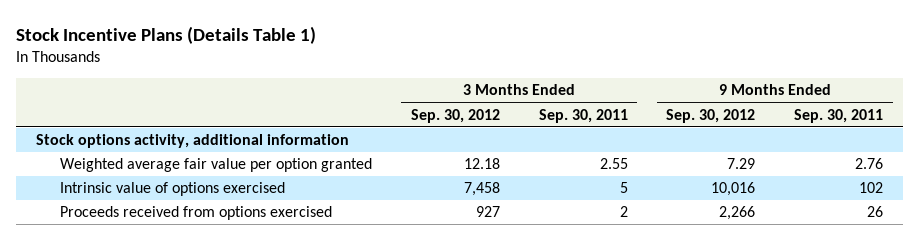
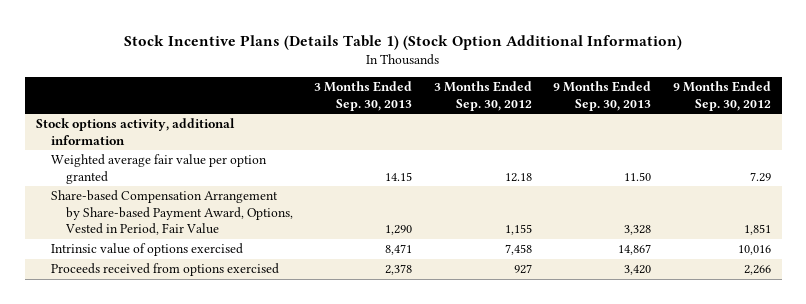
[16,25,317,44] Stock Incentive Plans (Details Table 1) -> [124,34,683,50] Stock Incentive Plans (Details Table 1) (Stock Option Additional Information)
[538,108,628,123] Sep. 30, 2011 -> none
[794,108,884,123] Sep. 30, 2011 -> none
none -> [314,81,413,111] 3 Months Ended Sep. 30, 2013
none -> [553,81,652,111] 9 Months Ended Sep. 30, 2013
none -> [50,190,293,235] Share-based Compensation Arrangement by Share-based Payment Award, Options, Vested in Period, Fair Value

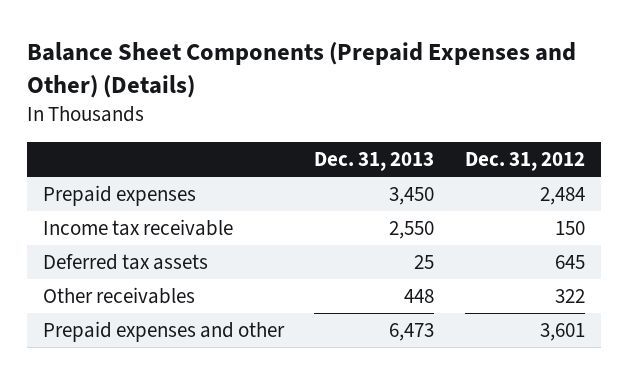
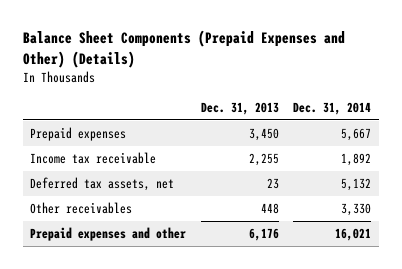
[465,152,586,172] Dec. 31, 2012 -> none
none -> [293,101,372,115] Dec. 31, 2014
[389,220,435,239] 2,550 -> [248,152,279,166] 2,255
[42,253,208,270] Deferred tax assets -> [30,176,175,191] Deferred tax assets, net
[414,254,435,269] 25 -> [266,177,279,189] 23
[389,322,435,341] 6,473 -> [248,227,279,241] 6,176

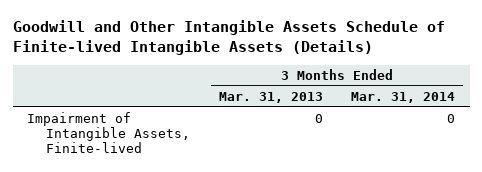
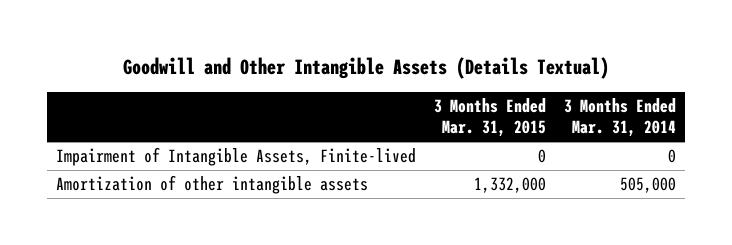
[12,20,445,55] Goodwill and Other Intangible Assets Schedule of Finite-lived Intangible Assets (Details) -> [122,57,609,80] Goodwill and Other Intangible Assets (Details Textual)
[218,91,323,103] Mar. 31, 2013 -> none
none -> [433,97,546,138] 3 Months Ended Mar. 31, 2015
none -> [55,174,368,194] Amortization of other intangible assets

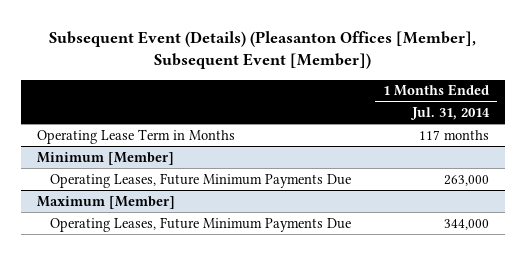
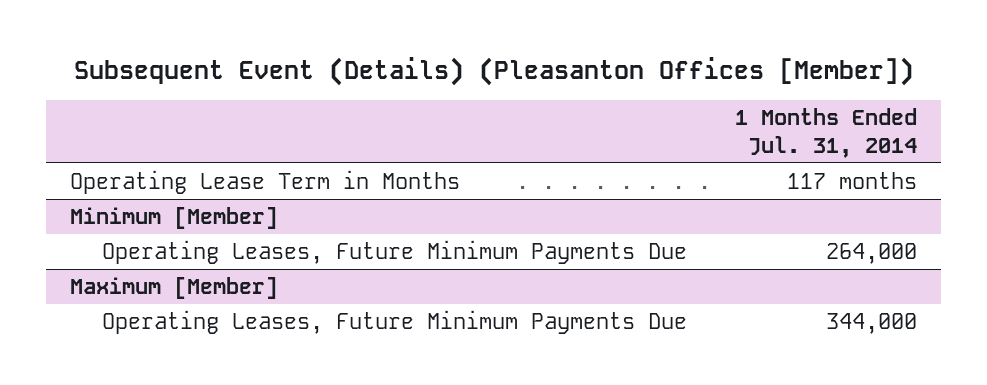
[49,31,477,70] Subsequent Event (Details) (Pleasanton Offices [Member], Subsequent Event [Member]) -> [73,57,914,87] Subsequent Event (Details) (Pleasanton Offices [Member])
[444,174,490,186] 263,000 -> [826,242,918,264] 264,000

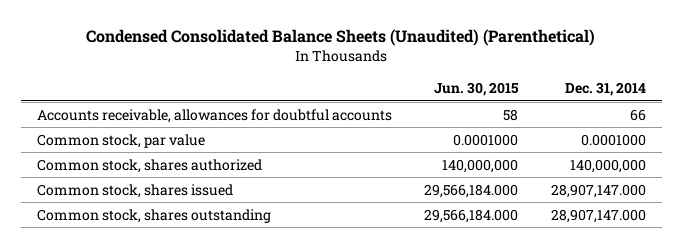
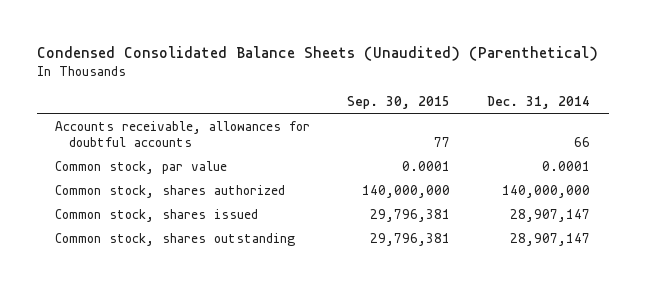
[434,81,520,96] Jun. 30, 2015 -> none
none -> [347,95,451,109] Sep. 30, 2015
[580,133,646,146] 0.0001000 -> [542,160,591,171] 0.0001
[550,183,646,198] 28,907,147.000 -> [510,208,591,222] 28,907,147
[550,208,646,223] 28,907,147.000 -> [510,232,591,246] 28,907,147

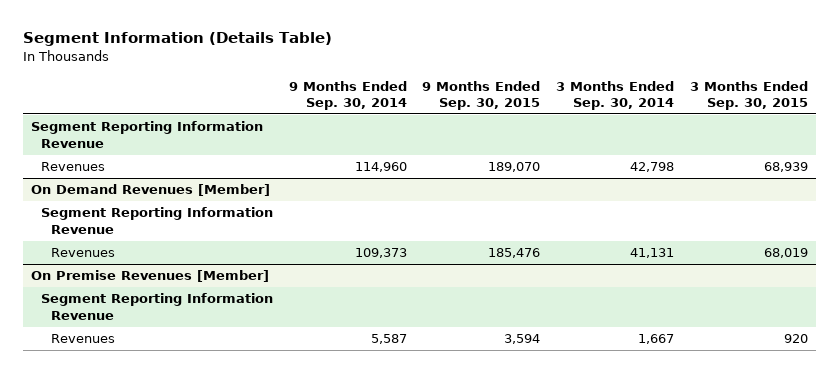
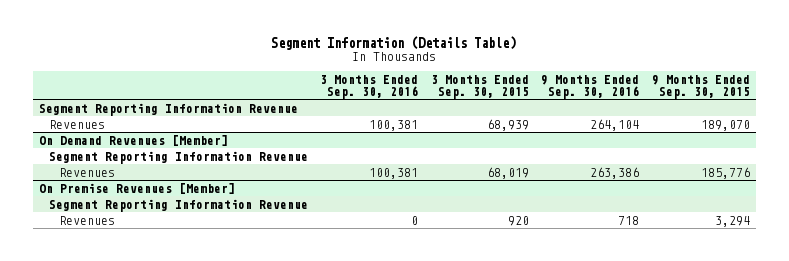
[288,80,407,111] 9 Months Ended Sep. 30, 2014 -> none
[556,80,675,111] 3 Months Ended Sep. 30, 2014 -> none
none -> [320,74,419,99] 3 Months Ended Sep. 30, 2016
none -> [541,74,640,99] 9 Months Ended Sep. 30, 2016
[488,248,541,259] 185,476 -> [700,166,750,179] 185,776
[504,334,541,345] 3,594 -> [714,215,750,227] 3,294

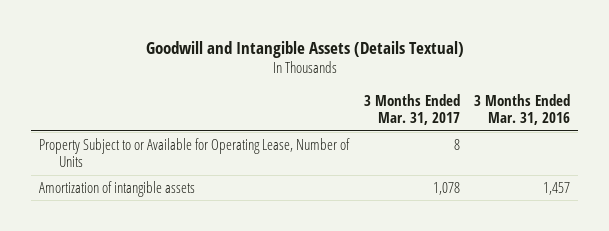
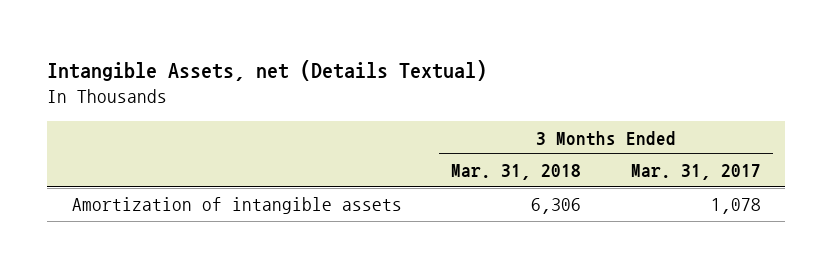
[145,40,464,58] Goodwill and Intangible Assets (Details Textual) -> [47,59,488,81] Intangible Assets, net (Details Textual)
[474,93,571,126] 3 Months Ended Mar. 31, 2016 -> none
none -> [451,164,582,181] Mar. 31, 2018
[38,137,350,168] Property Subject to or Available for Operating Lease, Number of Units -> none

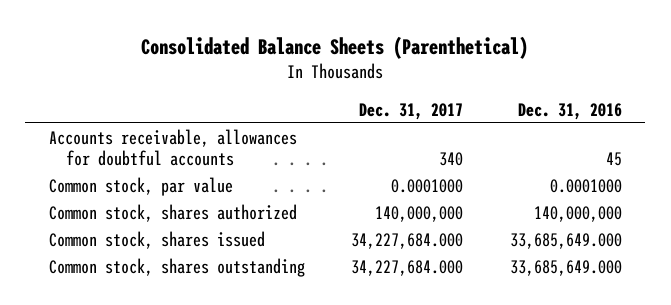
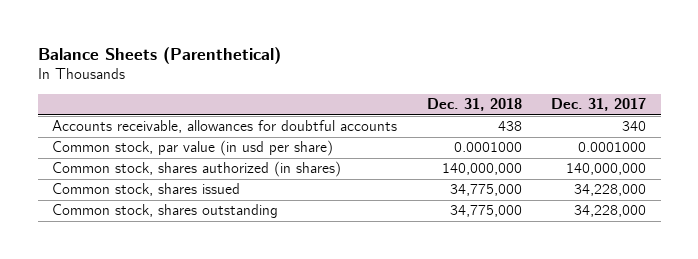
[141,35,529,59] Consolidated Balance Sheets (Parenthetical) -> [37,47,281,65] Balance Sheets (Parenthetical)
[517,102,622,120] Dec. 31, 2016 -> none
none -> [426,98,522,112] Dec. 31, 2018
[48,176,233,196] Common stock, par value -> [52,140,334,157] Common stock, par value (in usd per share)
[48,203,297,222] Common stock, shares authorized -> [52,161,342,178] Common stock, shares authorized (in shares)
[351,232,464,249] 34,227,684.000 -> [573,184,646,197] 34,228,000
[351,259,464,276] 34,227,684.000 -> [573,205,646,218] 34,228,000

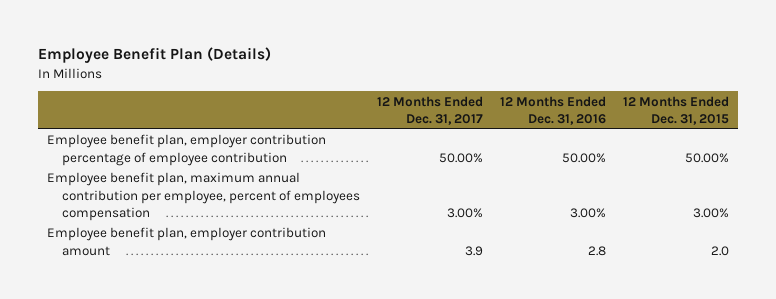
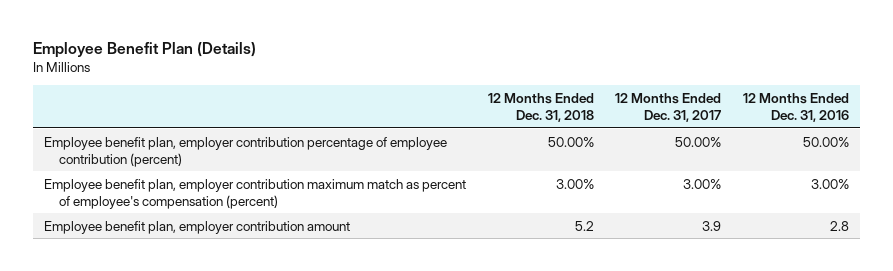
[623,95,730,125] 12 Months Ended Dec. 31, 2015 -> none
none -> [487,92,594,123] 12 Months Ended Dec. 31, 2018
[47,134,327,166] Employee benefit plan, employer contribution percentage of employee contribution -> [43,136,447,167] Employee benefit plan, employer contribution percentage of employee contribution (percent)
[47,172,360,221] Employee benefit plan, maximum annual contribution per employee, percent of employees compensation -> [43,178,466,209] Employee benefit plan, employer contribution maximum match as percent of employee's compensation (percent)

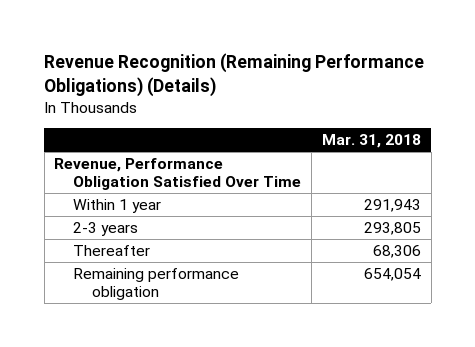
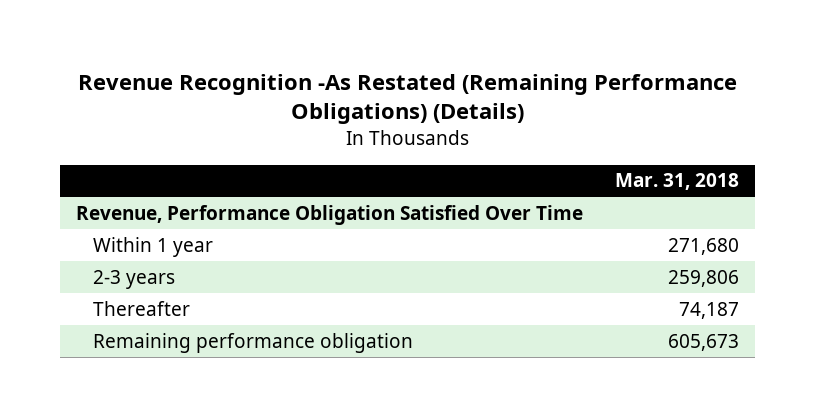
[44,52,425,97] Revenue Recognition (Remaining Performance Obligations) (Details) -> [77,73,737,125] Revenue Recognition -As Restated (Remaining Performance Obligations) (Details)
[363,198,421,212] 291,943 -> [668,237,740,255] 271,680
[363,221,421,235] 293,805 -> [668,269,740,287] 259,806
[372,244,421,258] 68,306 -> [679,301,740,319] 74,187
[363,267,421,281] 654,054 -> [668,333,740,351] 605,673

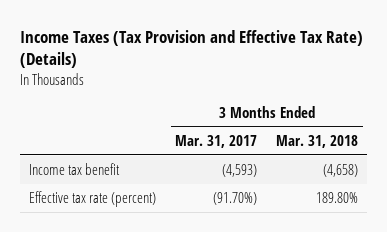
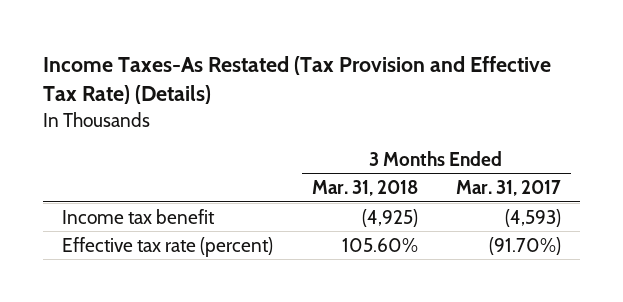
[20,29,364,69] Income Taxes (Tax Provision and Effective Tax Rate) (Details) -> [42,55,551,105] Income Taxes-As Restated (Tax Provision and Effective Tax Rate) (Details)
[322,164,358,178] (4,658) -> [361,208,418,227] (4,925)
[315,192,358,204] 189.80% -> [341,237,418,252] 105.60%

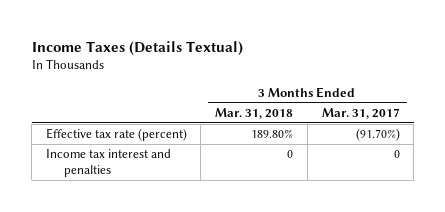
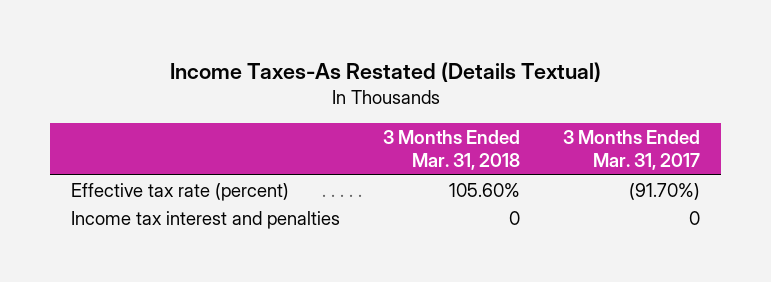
[31,40,243,56] Income Taxes (Details Textual) -> [169,62,601,83] Income Taxes-As Restated (Details Textual)
[251,129,294,139] 189.80% -> [449,182,521,197] 105.60%

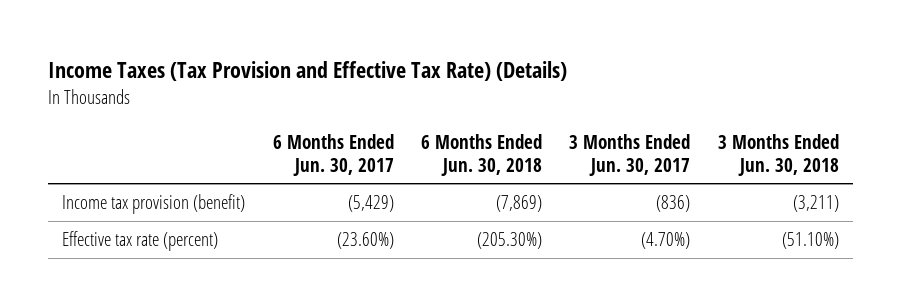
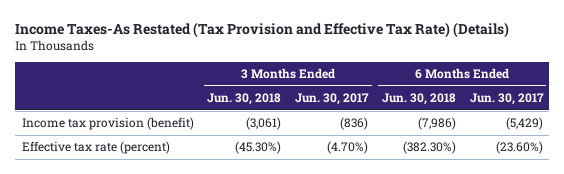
[48,61,568,82] Income Taxes (Tax Provision and Effective Tax Rate) (Details) -> [14,21,509,38] Income Taxes-As Restated (Tax Provision and Effective Tax Rate) (Details)
[496,195,543,213] (7,869) -> [417,117,456,131] (7,986)
[792,195,839,213] (3,211) -> [246,117,282,131] (3,061)
[477,232,543,250] (205.30%) -> [402,141,456,155] (382.30%)
[781,232,839,250] (51.10%) -> [235,141,282,155] (45.30%)

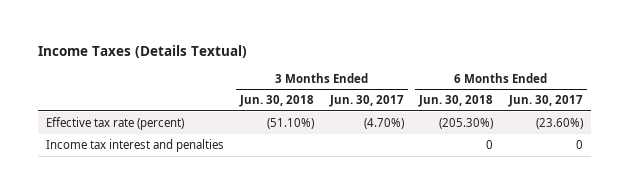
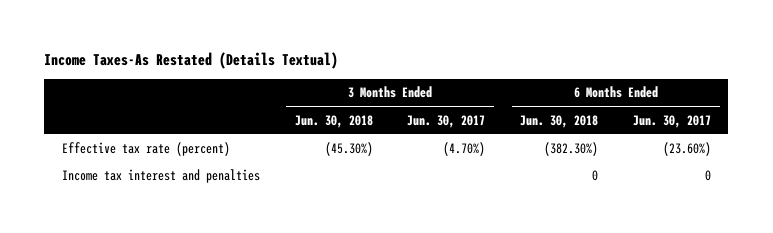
[38,45,248,59] Income Taxes (Details Textual) -> [44,52,339,70] Income Taxes-As Restated (Details Textual)
[266,117,314,129] (51.10%) -> [324,142,373,157] (45.30%)
[439,117,494,129] (205.30%) -> [544,142,599,157] (382.30%)

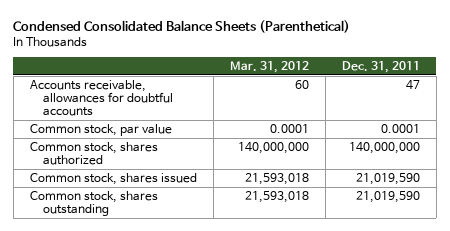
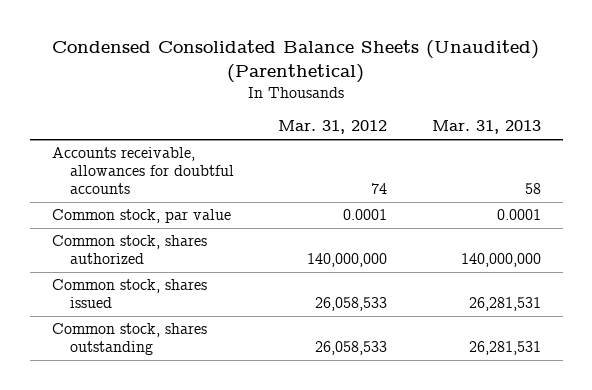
[13,19,351,33] Condensed Consolidated Balance Sheets (Parenthetical) -> [52,40,540,84] Condensed Consolidated Balance Sheets (Unaudited) (Parenthetical)
[341,61,420,74] Dec. 31, 2011 -> none
none -> [431,120,541,135] Mar. 31, 2013
[294,79,309,89] 60 -> [371,182,388,194] 74
[244,172,309,185] 21,593,018 -> [315,297,388,312] 26,058,533
[244,190,309,203] 21,593,018 -> [315,341,388,356] 26,058,533

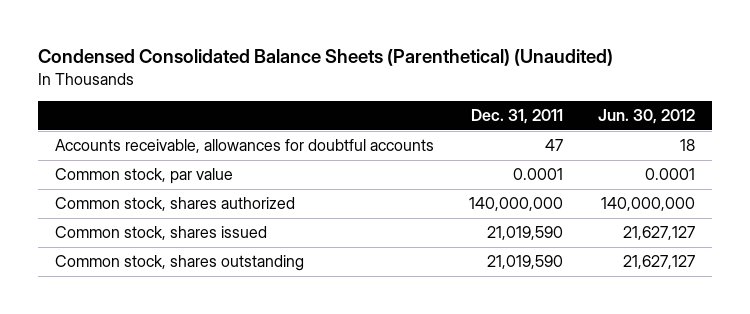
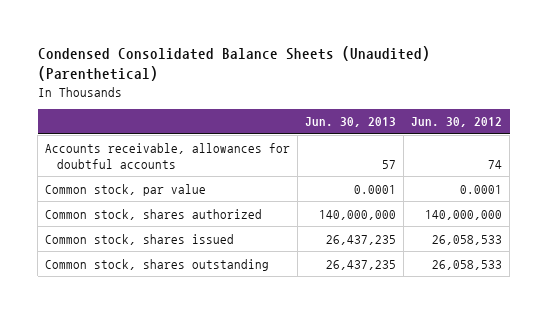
[37,48,613,66] Condensed Consolidated Balance Sheets (Parenthetical) (Unaudited) -> [37,45,430,82] Condensed Consolidated Balance Sheets (Unaudited) (Parenthetical)
[470,108,563,124] Dec. 31, 2011 -> none
none -> [305,117,397,128] Jun. 30, 2013
[679,139,695,152] 18 -> [488,160,503,170] 74
[622,226,695,241] 21,627,127 -> [432,234,503,245] 26,058,533
[622,255,695,270] 21,627,127 -> [432,259,503,270] 26,058,533

